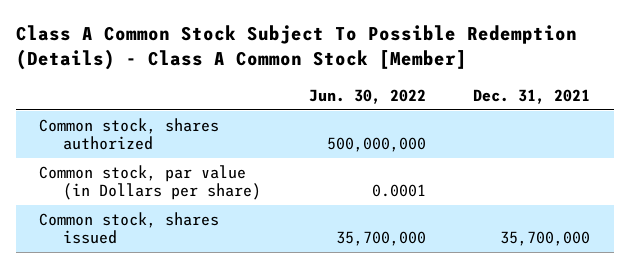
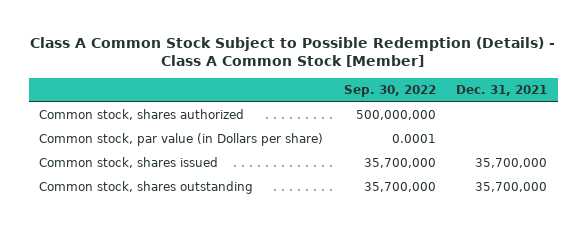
[15,25,577,71] Class A Common Stock Subject To Possible Redemption (Details) - Class A Common Stock [Member] -> [30,36,556,68] Class A Common Stock Subject to Possible Redemption (Details) - Class A Common Stock [Member]
[308,89,426,105] Jun. 30, 2022 -> none
none -> [343,85,436,98] Sep. 30, 2022
none -> [39,181,254,195] Common stock, shares outstanding

